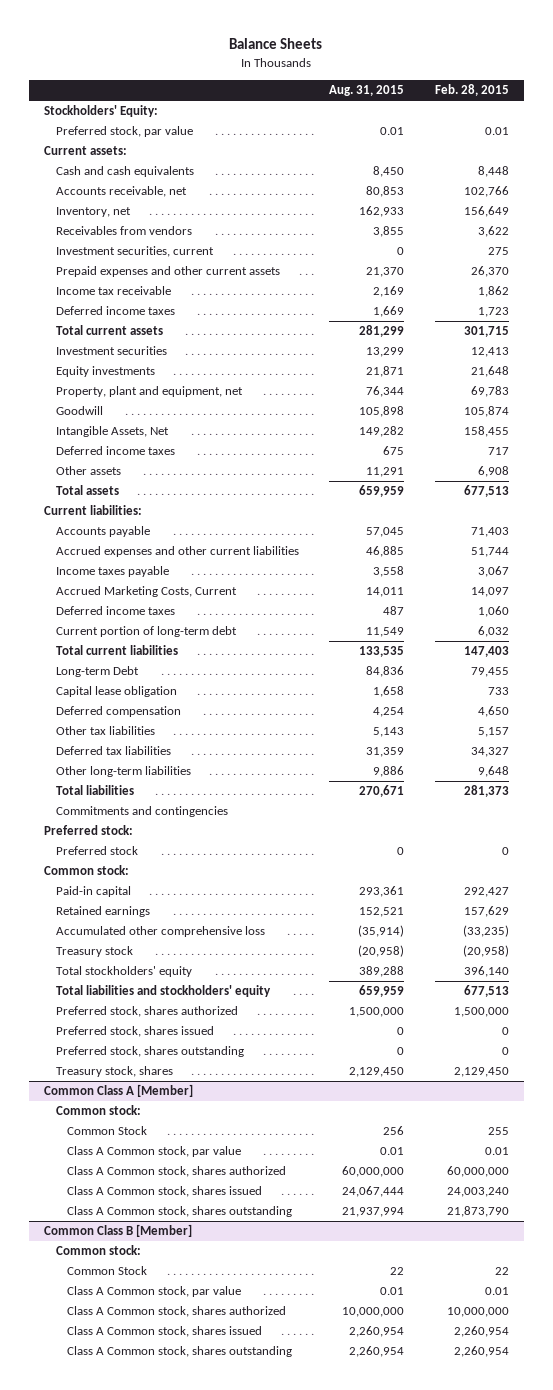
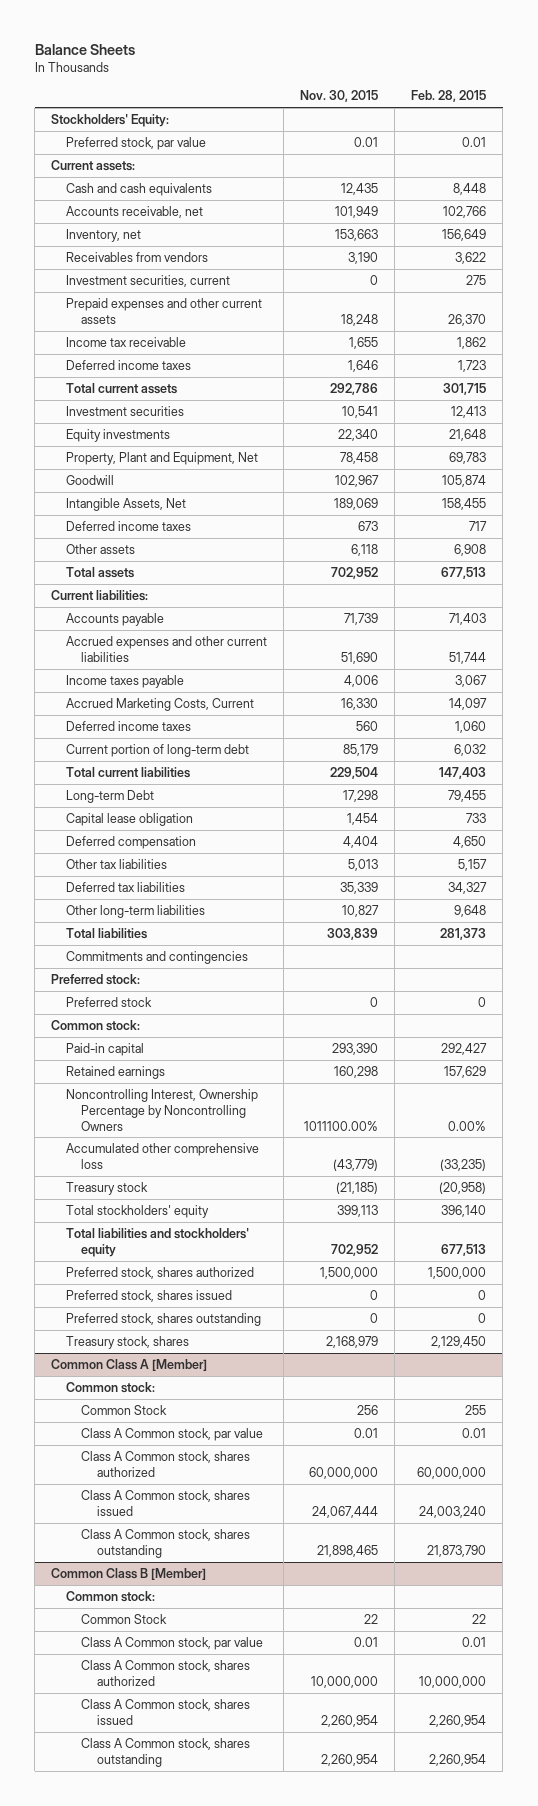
[329,85,405,97] Aug. 31, 2015 -> none
none -> [300,90,379,103] Nov. 30, 2015
[55,386,243,398] Property, plant and equipment, net -> [66,452,259,466] Property, Plant and Equipment, Net
none -> [66,1089,259,1131] Noncontrolling Interest, Ownership Percentage by Noncontrolling Owners

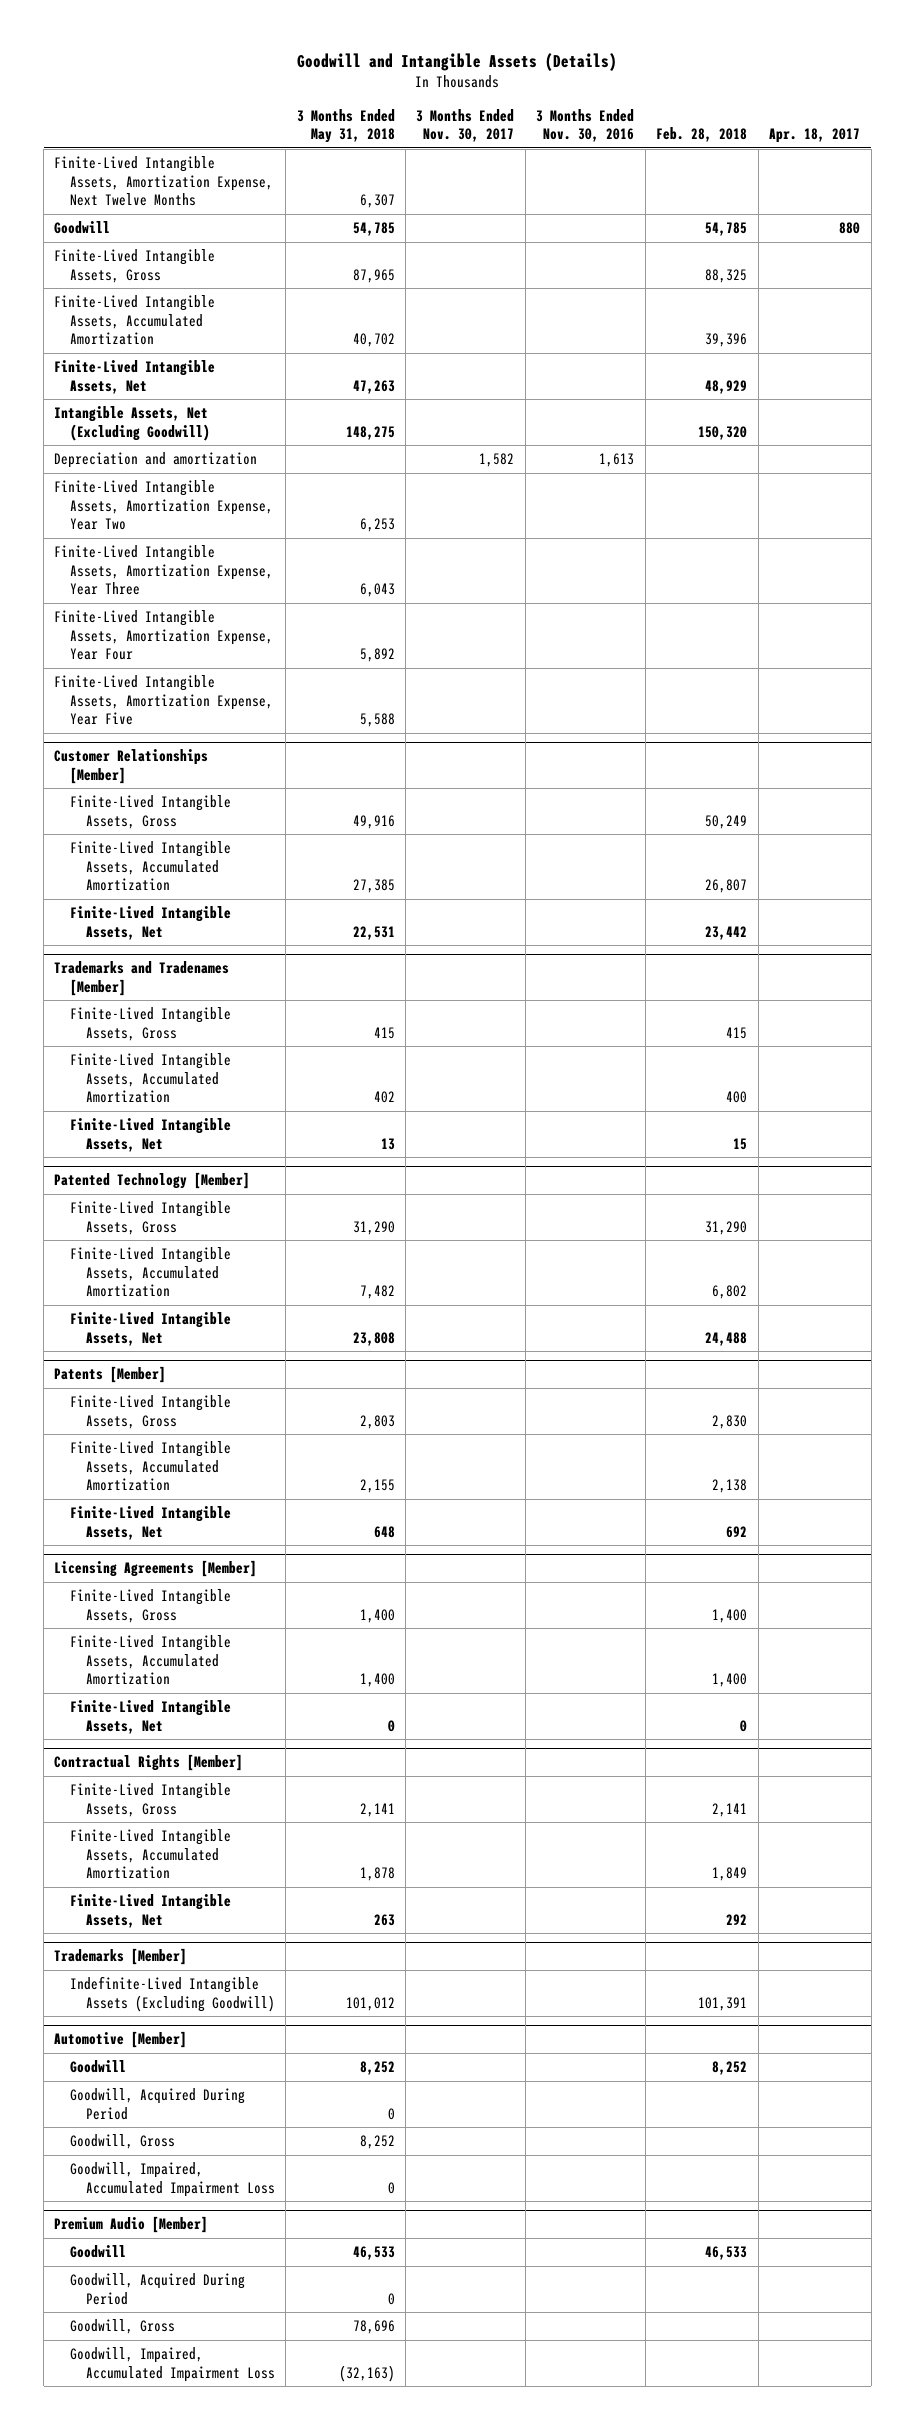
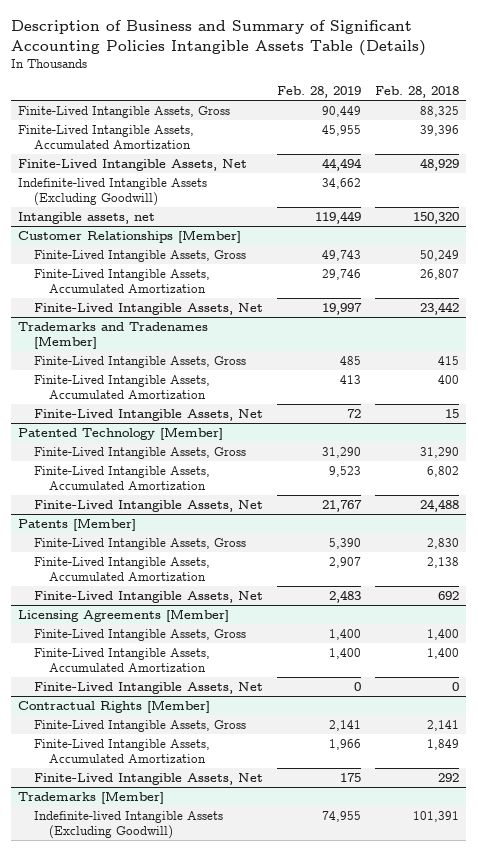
[297,52,618,71] Goodwill and Intangible Assets (Details) -> [11,20,427,56] Description of Business and Summary of Significant Accounting Policies Intangible Assets Table (Details)
[296,108,395,144] 3 Months Ended May 31, 2018 -> none
[416,108,515,143] 3 Months Ended Nov. 30, 2017 -> none
[536,108,635,143] 3 Months Ended Nov. 30, 2016 -> none
[769,128,861,144] Apr. 18, 2017 -> none
none -> [276,86,361,99] Feb. 28, 2019
[54,155,274,207] Finite-Lived Intangible Assets, Amortization Expense, Next Twelve Months -> none
[54,220,111,234] Goodwill -> none
[54,451,258,468] Depreciation and amortization -> none
[54,479,274,531] Finite-Lived Intangible Assets, Amortization Expense, Year Two -> none
[54,544,274,596] Finite-Lived Intangible Assets, Amortization Expense, Year Three -> none
[54,609,274,661] Finite-Lived Intangible Assets, Amortization Expense, Year Four -> none
[54,674,274,726] Finite-Lived Intangible Assets, Amortization Expense, Year Five -> none
none -> [18,178,208,207] Indefinite-lived Intangible Assets (Excluding Goodwill)
[54,405,211,441] Intangible Assets, Net (Excluding Goodwill) -> [18,212,156,225] Intangible assets, net
[54,2031,188,2049] Automotive [Member] -> none
[70,2059,127,2073] Goodwill -> none
[70,2087,246,2120] Goodwill, Acquired During Period -> none
[70,2133,176,2149] Goodwill, Gross -> none
[70,2161,275,2197] Goodwill, Impaired, Accumulated Impairment Loss -> none
[54,2216,209,2234] Premium Audio [Member] -> none
[70,2244,127,2258] Goodwill -> none
[70,2272,246,2305] Goodwill, Acquired During Period -> none
[70,2318,176,2334] Goodwill, Gross -> none
[70,2346,275,2382] Goodwill, Impaired, Accumulated Impairment Loss -> none
[70,1975,275,2012] Indefinite-Lived Intangible Assets (Excluding Goodwill) -> [33,811,223,840] Indefinite-lived Intangible Assets (Excluding Goodwill)

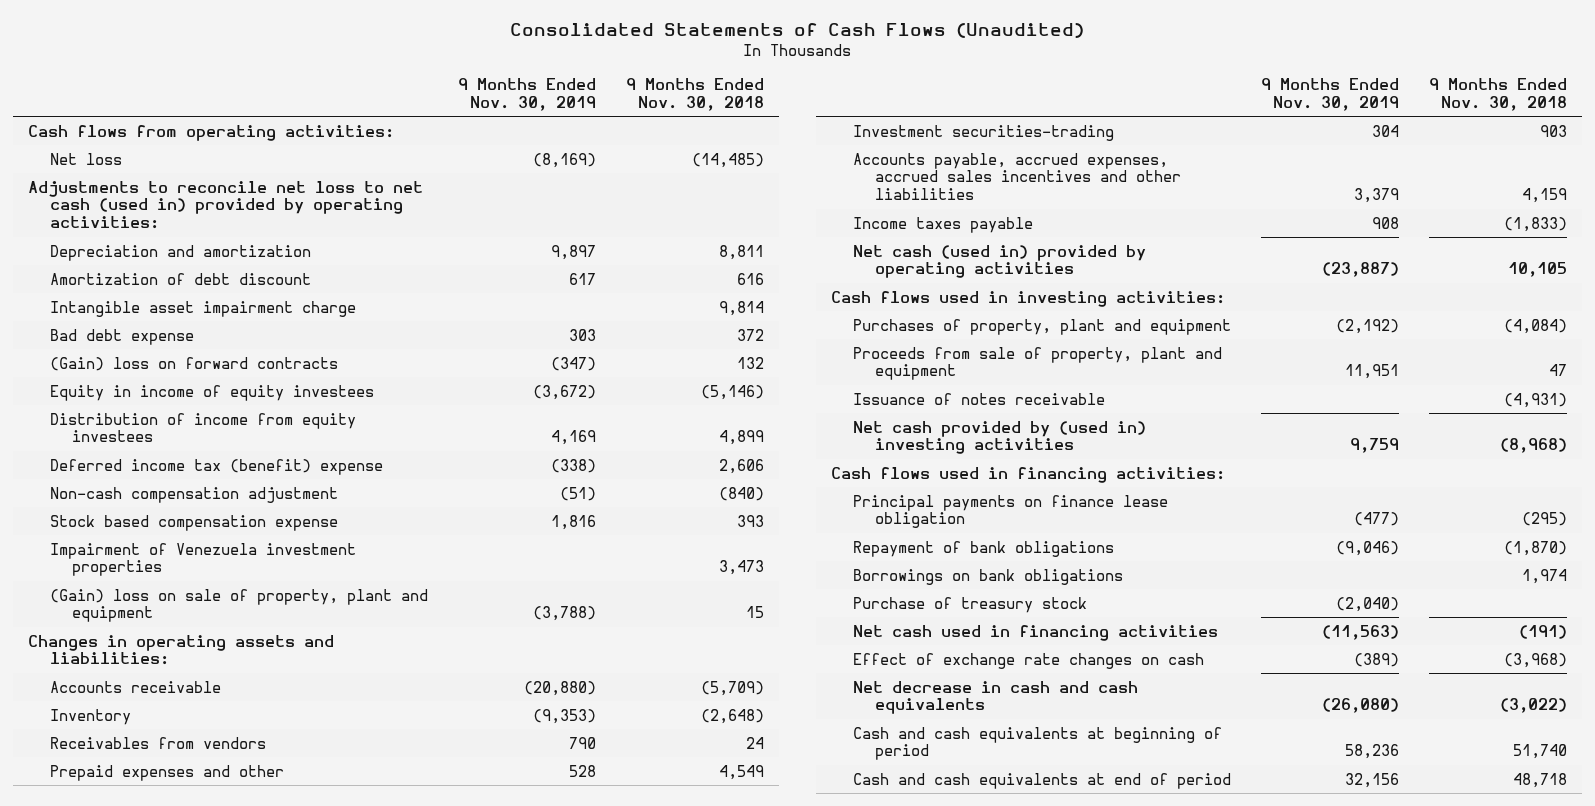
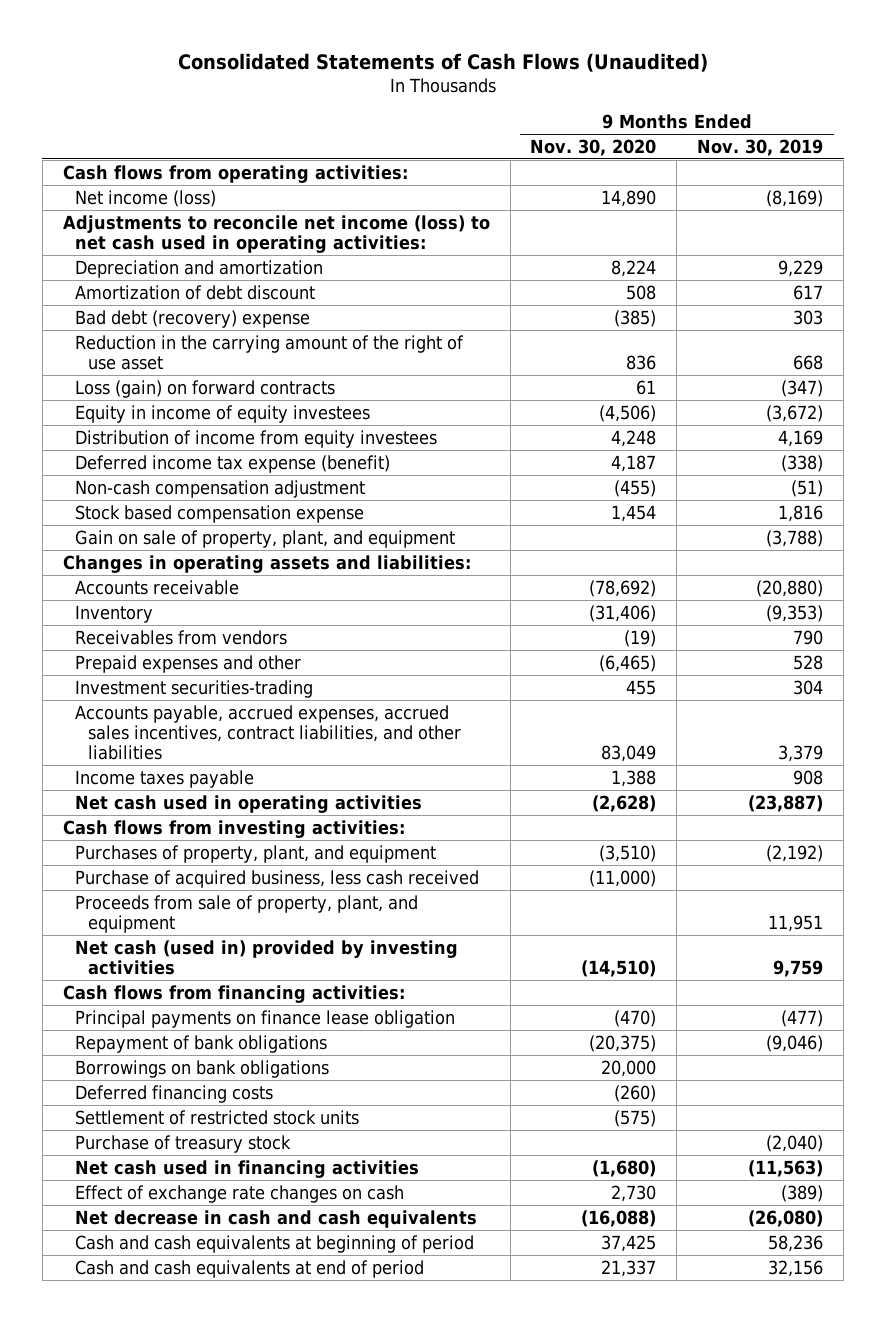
[625,78,764,112] 9 Months Ended Nov. 30, 2018 -> none
none -> [530,138,657,156] Nov. 30, 2020
[49,152,122,165] Net loss -> [75,189,217,207] Net income (loss)
[27,180,423,230] Adjustments to reconcile net loss to net cash (used in) provided by operating activities: -> [62,214,490,253] Adjustments to reconcile net income (loss) to net cash used in operating activities:
[550,244,596,260] 9,897 -> [778,259,824,277] 9,229
[49,300,356,317] Intangible asset impairment charge -> none
[49,328,194,345] Bad debt expense -> [75,309,311,328] Bad debt (recovery) expense
none -> [75,334,465,370] Reduction in the carrying amount of the right of use asset
[49,356,338,371] (Gain) loss on forward contracts -> [75,379,336,398] Loss (gain) on forward contracts
[49,458,383,475] Deferred income tax (benefit) expense -> [75,454,391,473] Deferred income tax expense (benefit)
[49,542,356,577] Impairment of Venezuela investment properties -> none
[49,588,428,623] (Gain) loss on sale of property, plant and equipment -> [75,529,456,548] Gain on sale of property, plant, and equipment
[852,152,1181,201] Accounts payable, accrued expenses, accrued sales incentives and other liabilities -> [75,704,461,761] Accounts payable, accrued expenses, accrued sales incentives, contract liabilities, and other liabilities
[852,392,1105,405] Issuance of notes receivable -> none
[852,244,1146,279] Net cash (used in) provided by operating activities -> [75,794,423,813] Net cash used in operating activities
[830,290,1225,307] Cash flows used in investing activities: -> [62,819,405,838] Cash flows from investing activities:
[852,318,1231,335] Purchases of property, plant and equipment -> [75,844,437,863] Purchases of property, plant, and equipment
none -> [75,869,480,888] Purchase of acquired business, less cash received
[852,346,1222,381] Proceeds from sale of property, plant and equipment -> [75,894,419,933] Proceeds from sale of property, plant, and equipment
[852,420,1146,455] Net cash provided by (used in) investing activities -> [75,939,459,975] Net cash (used in) provided by investing activities
[830,466,1225,483] Cash flows used in financing activities: -> [62,984,405,1003] Cash flows from financing activities:
none -> [75,1084,274,1103] Deferred financing costs
none -> [75,1109,360,1125] Settlement of restricted stock units

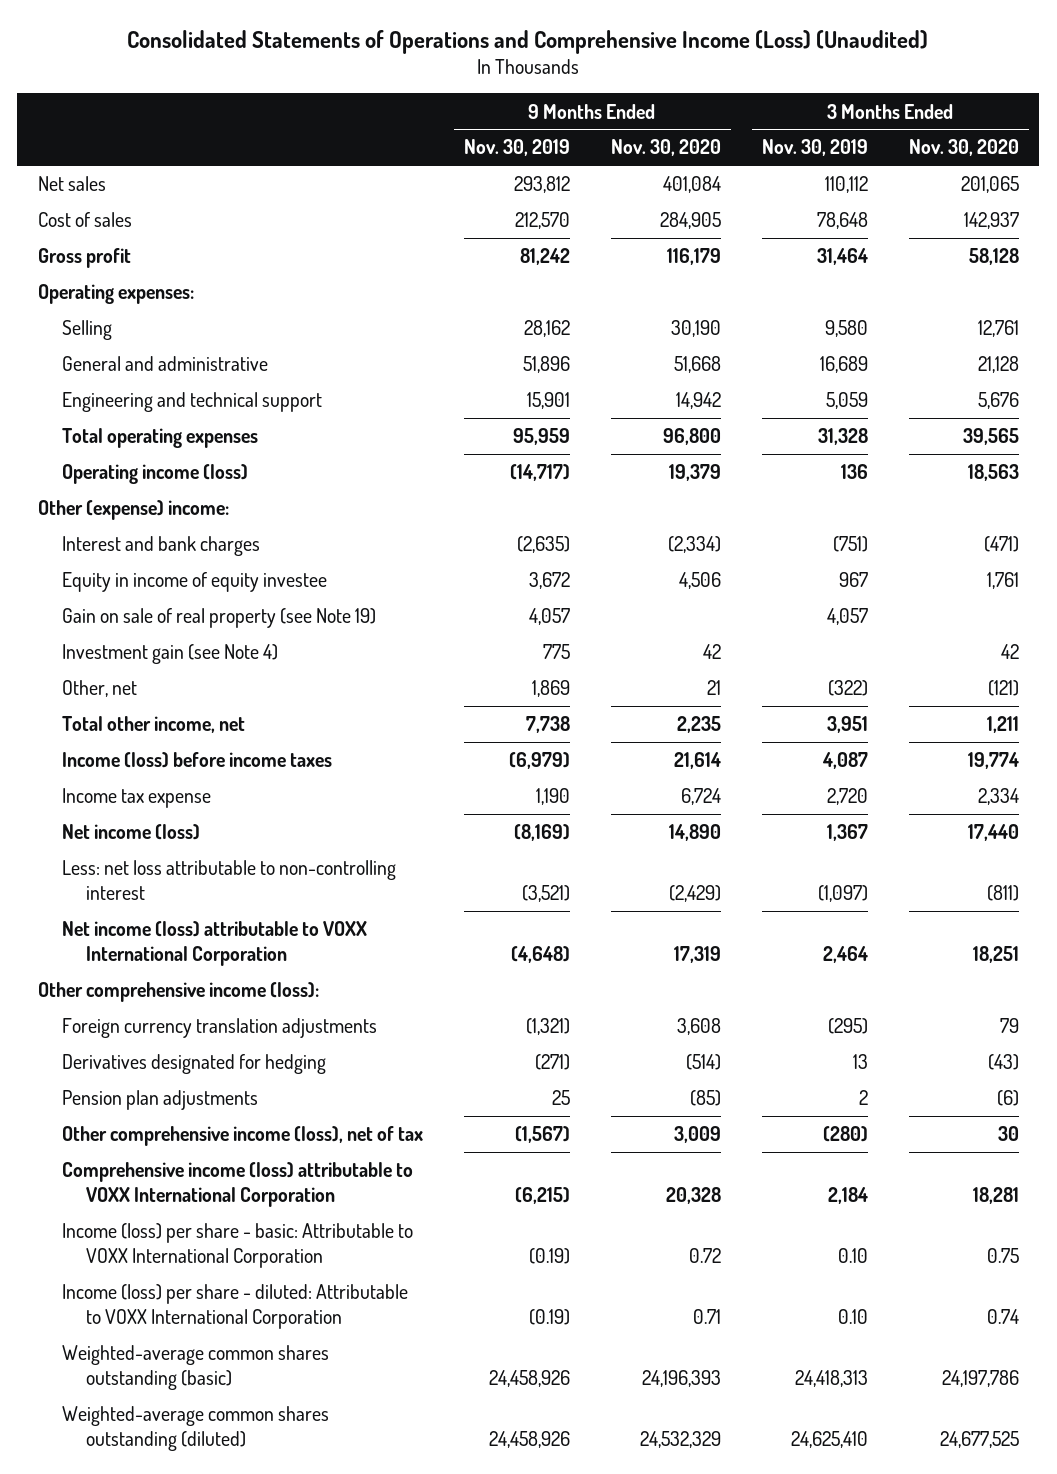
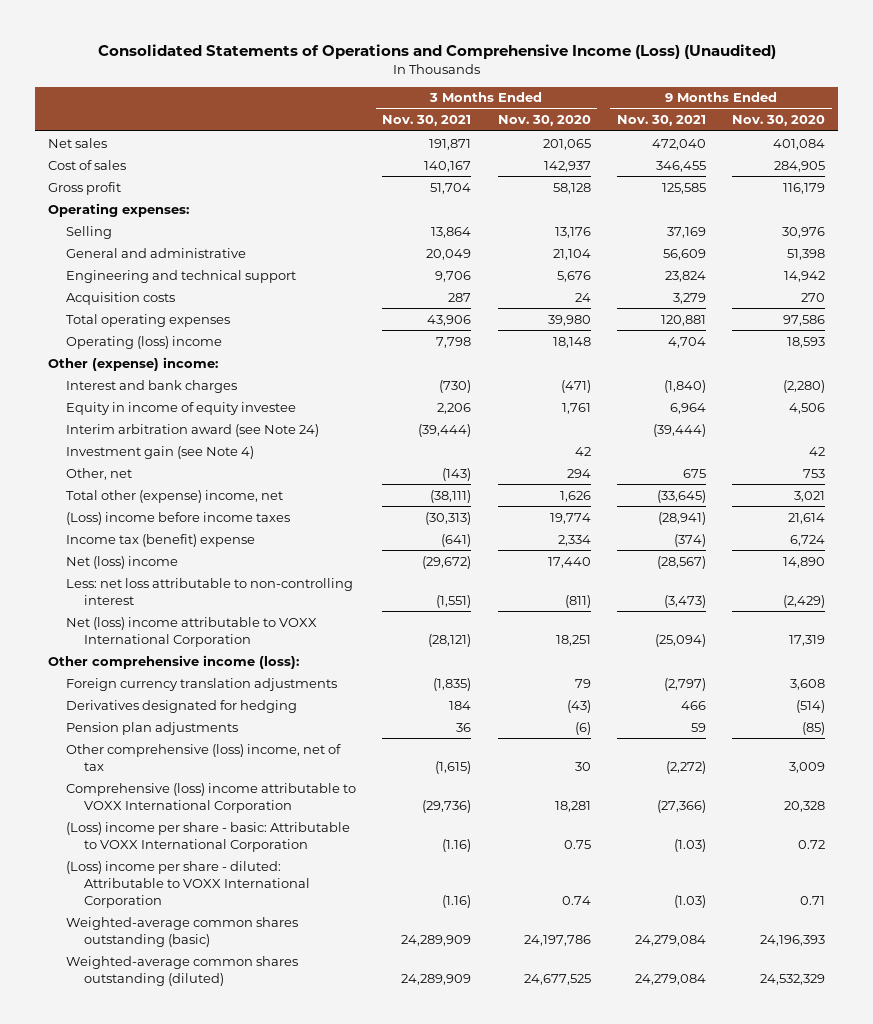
[463,139,570,157] Nov. 30, 2019 -> none
[761,139,868,157] Nov. 30, 2019 -> none
none -> [382,115,472,127] Nov. 30, 2021
none -> [616,115,706,127] Nov. 30, 2021
[670,320,721,338] 30,190 -> [782,226,826,238] 30,976
[977,320,1019,338] 12,761 -> [554,226,591,238] 13,176
[673,356,721,374] 51,668 -> [787,248,826,260] 51,398
[977,356,1019,374] 21,128 -> [552,248,591,260] 21,104
none -> [65,291,175,305] Acquisition costs
[662,428,721,446] 96,800 -> [783,314,826,326] 97,586
[962,428,1019,446] 39,565 -> [547,314,591,326] 39,980
[61,464,248,485] Operating income (loss) -> [65,335,222,349] Operating (loss) income
[668,464,721,482] 19,379 -> [787,336,826,348] 18,593
[967,464,1019,482] 18,563 -> [552,336,591,348] 18,148
[667,536,721,554] (2,334) -> [783,379,826,393] (2,280)
[61,608,376,629] Gain on sale of real property (see Note 19) -> none
none -> [65,423,319,437] Interim arbitration award (see Note 24)
[706,680,721,696] 21 -> [803,468,826,478] 753
[987,680,1019,697] (121) -> [566,468,591,478] 294
[61,716,245,734] Total other income, net -> [65,489,283,503] Total other (expense) income, net
[676,716,721,734] 2,235 -> [794,490,826,502] 3,021
[986,716,1019,734] 1,211 -> [559,490,591,502] 1,626
[61,752,332,769] Income (loss) before income taxes -> [65,511,290,525] (Loss) income before income taxes
[61,788,211,809] Income tax expense -> [65,533,255,547] Income tax (benefit) expense
[61,824,200,841] Net income (loss) -> [65,555,178,569] Net (loss) income
[61,921,367,966] Net income (loss) attributable to VOXX International Corporation -> [65,616,317,647] Net (loss) income attributable to VOXX International Corporation
[61,1126,423,1147] Other comprehensive income (loss), net of tax -> [65,743,341,771] Other comprehensive (loss) income, net of tax
[61,1162,413,1207] Comprehensive income (loss) attributable to VOXX International Corporation -> [65,782,356,813] Comprehensive (loss) income attributable to VOXX International Corporation
[61,1223,413,1268] Income (loss) per share - basic: Attributable to VOXX International Corporation -> [65,821,350,852] (Loss) income per share - basic: Attributable to VOXX International Corporation
[61,1284,408,1329] Income (loss) per share - diluted: Attributable to VOXX International Corporation -> [65,860,310,908] (Loss) income per share - diluted: Attributable to VOXX International Corporation

